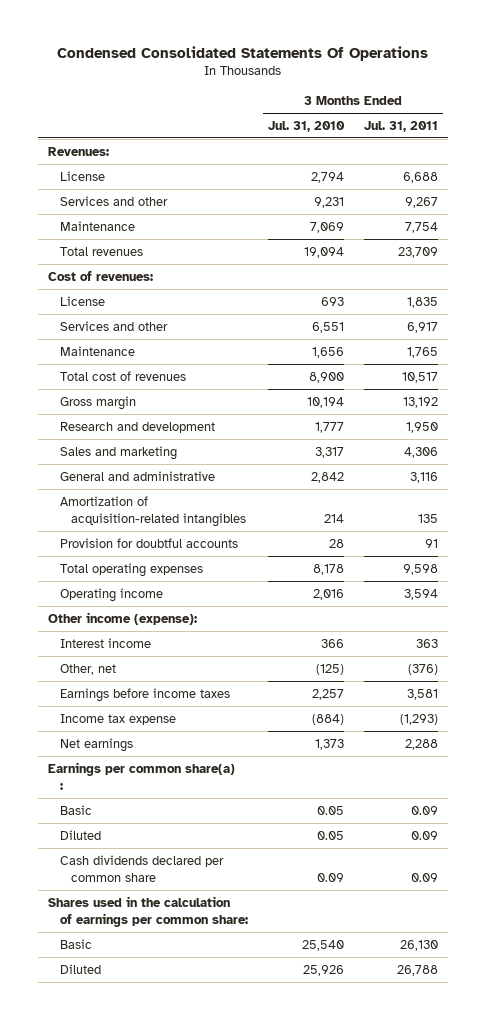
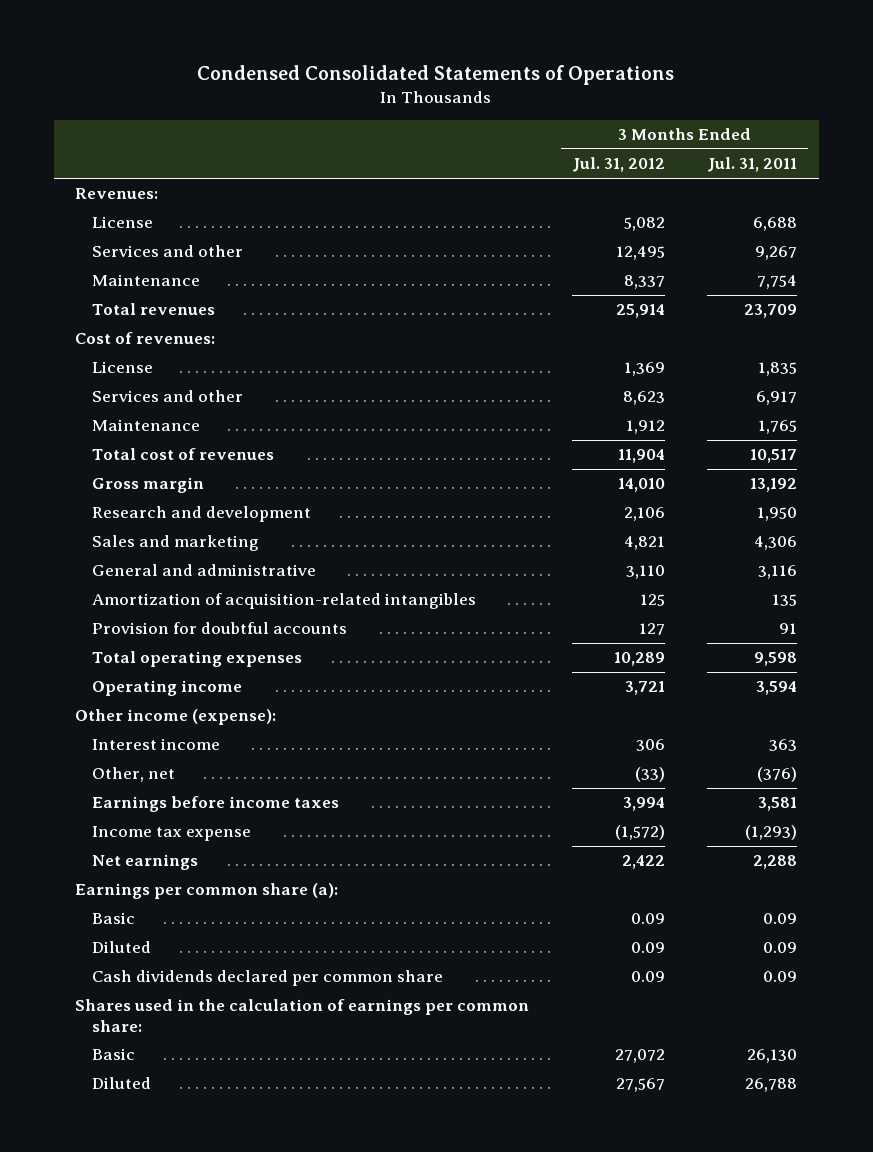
[57,45,429,61] Condensed Consolidated Statements Of Operations -> [197,65,675,86] Condensed Consolidated Statements of Operations
[267,120,345,132] Jul. 31, 2010 -> none
none -> [571,157,665,173] Jul. 31, 2012
[47,761,235,790] Earnings per common share(a) : -> [75,883,339,900] Earnings per common share (a):

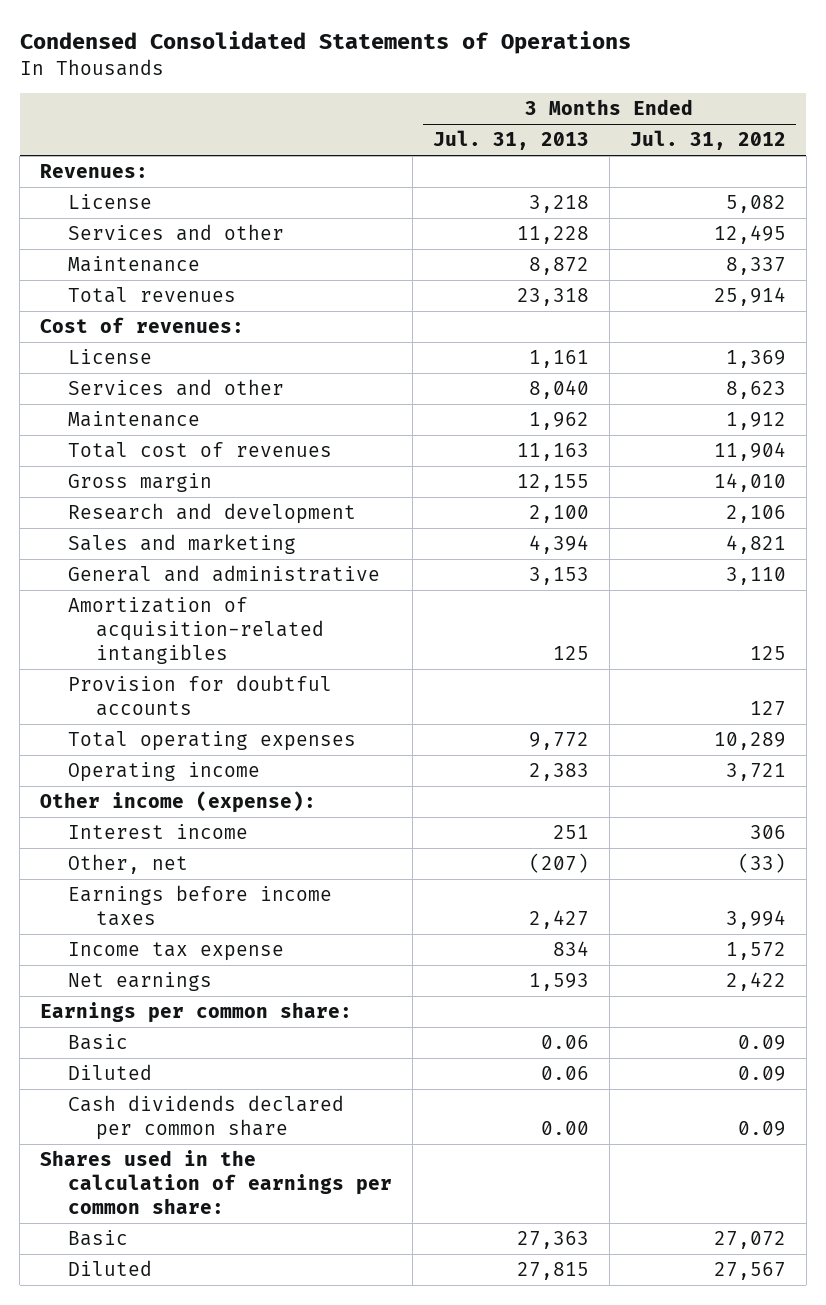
[707,157,798,173] Jul. 31, 2011 -> none
none -> [433,130,590,151] Jul. 31, 2013
[614,825,665,841] (1,572) -> [725,942,786,961] 1,572
[75,883,339,900] Earnings per common share (a): -> [40,1002,353,1024] Earnings per common share:

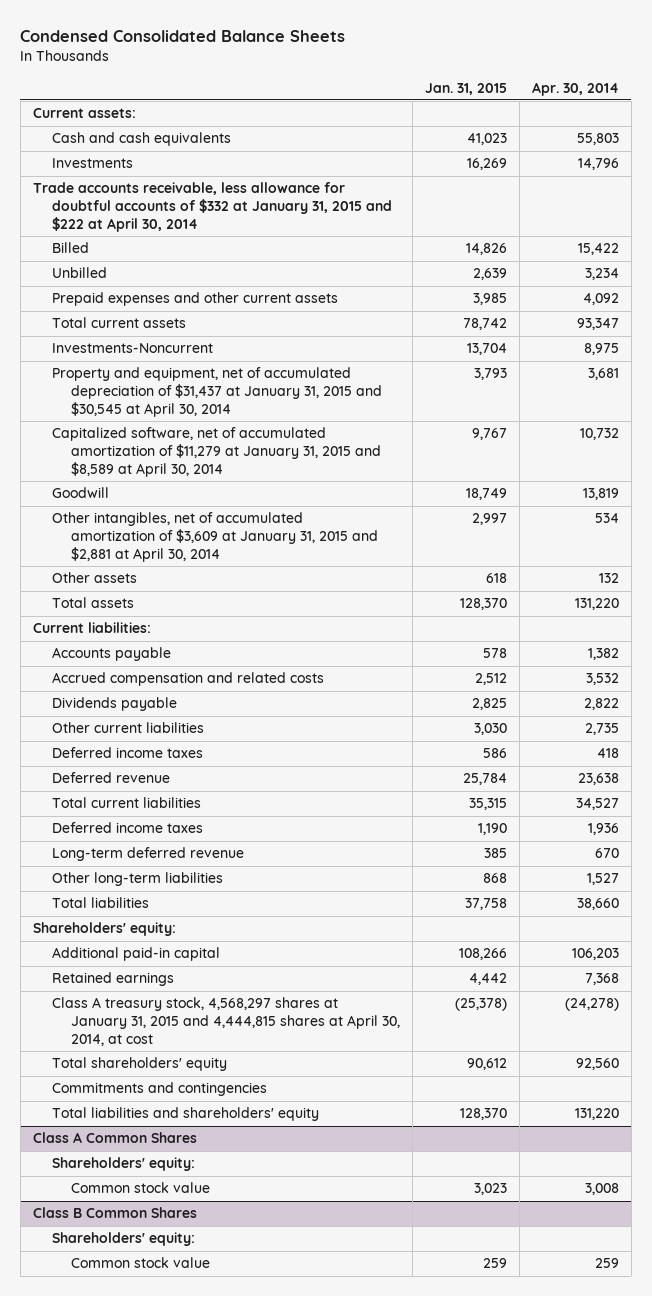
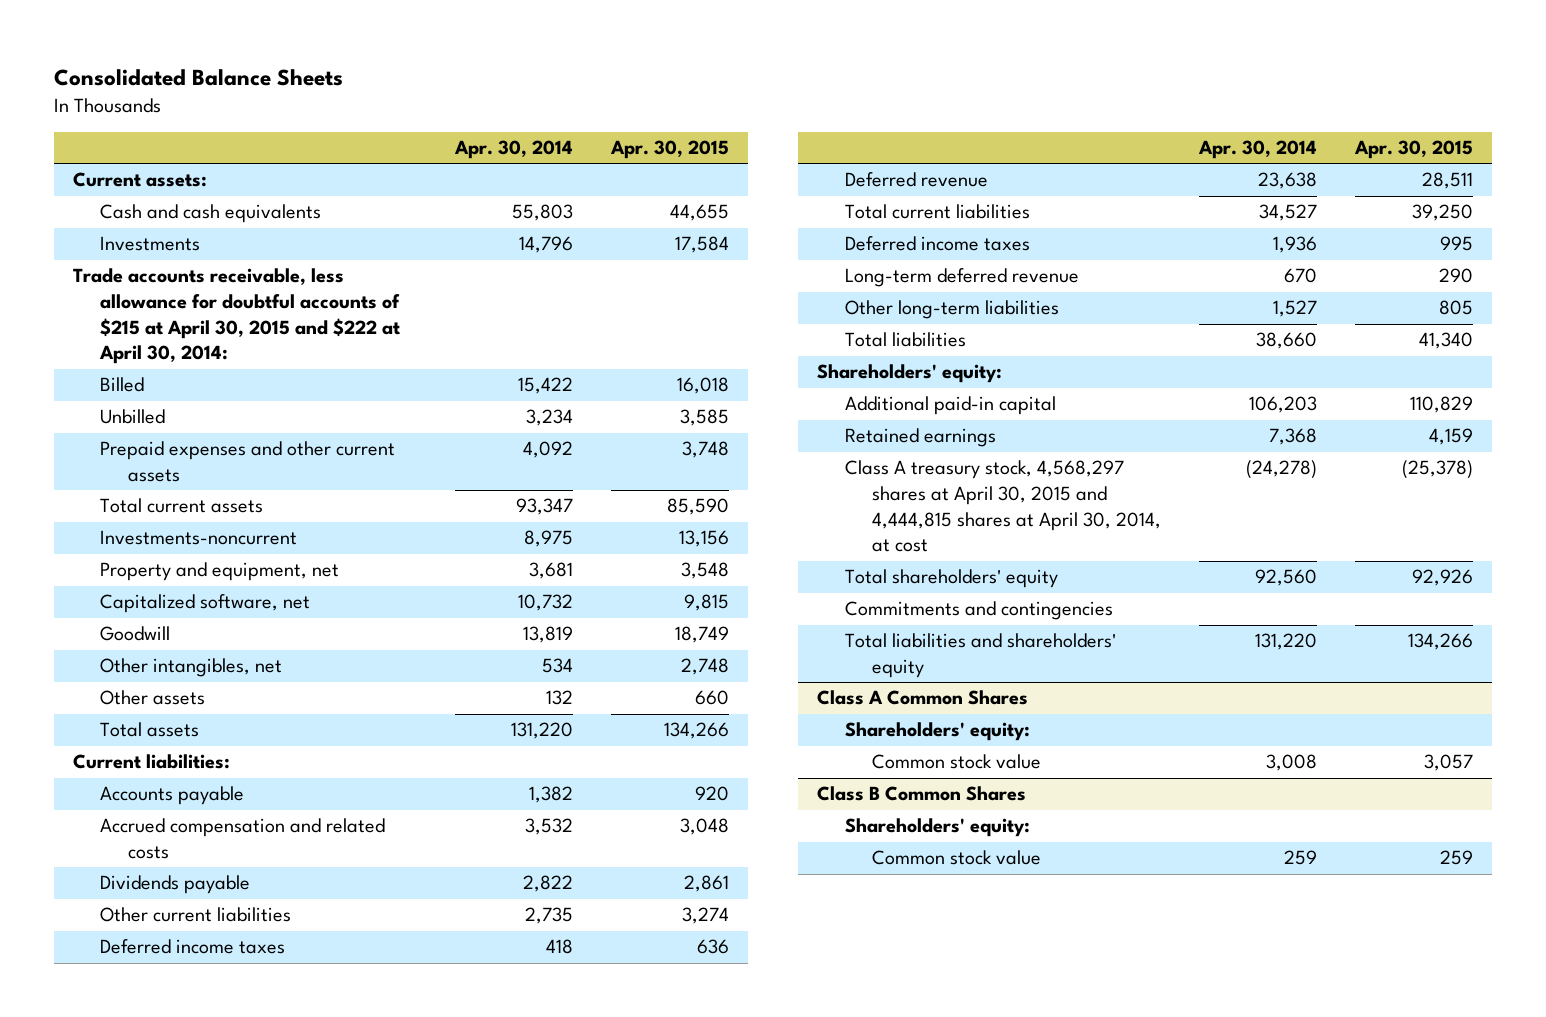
[20,30,346,43] Condensed Consolidated Balance Sheets -> [53,68,343,86] Consolidated Balance Sheets
[424,82,507,95] Jan. 31, 2015 -> none
none -> [609,140,729,160] Apr. 30, 2015
[32,182,392,233] Trade accounts receivable, less allowance for doubtful accounts of $332 at January 31, 2015 and $222 at April 30, 2014 -> [72,268,401,365] Trade accounts receivable, less allowance for doubtful accounts of $215 at April 30, 2015 and $222 at April 30, 2014:
[51,343,213,354] Investments-Noncurrent -> [100,530,298,546] Investments-noncurrent
[51,367,382,418] Property and equipment, net of accumulated depreciation of $31,437 at January 31, 2015 and $30,545 at April 30, 2014 -> [100,562,340,582] Property and equipment, net
[51,427,381,478] Capitalized software, net of accumulated amortization of $11,279 at January 31, 2015 and $8,589 at April 30, 2014 -> [100,594,311,614] Capitalized software, net
[51,512,378,563] Other intangibles, net of accumulated amortization of $3,609 at January 31, 2015 and $2,881 at April 30, 2014 -> [100,658,283,678] Other intangibles, net
[51,997,400,1047] Class A treasury stock, 4,568,297 shares at January 31, 2015 and 4,444,815 shares at April 30, 2014, at cost -> [844,460,1162,553] Class A treasury stock, 4,568,297 shares at April 30, 2015 and 4,444,815 shares at April 30, 2014, at cost

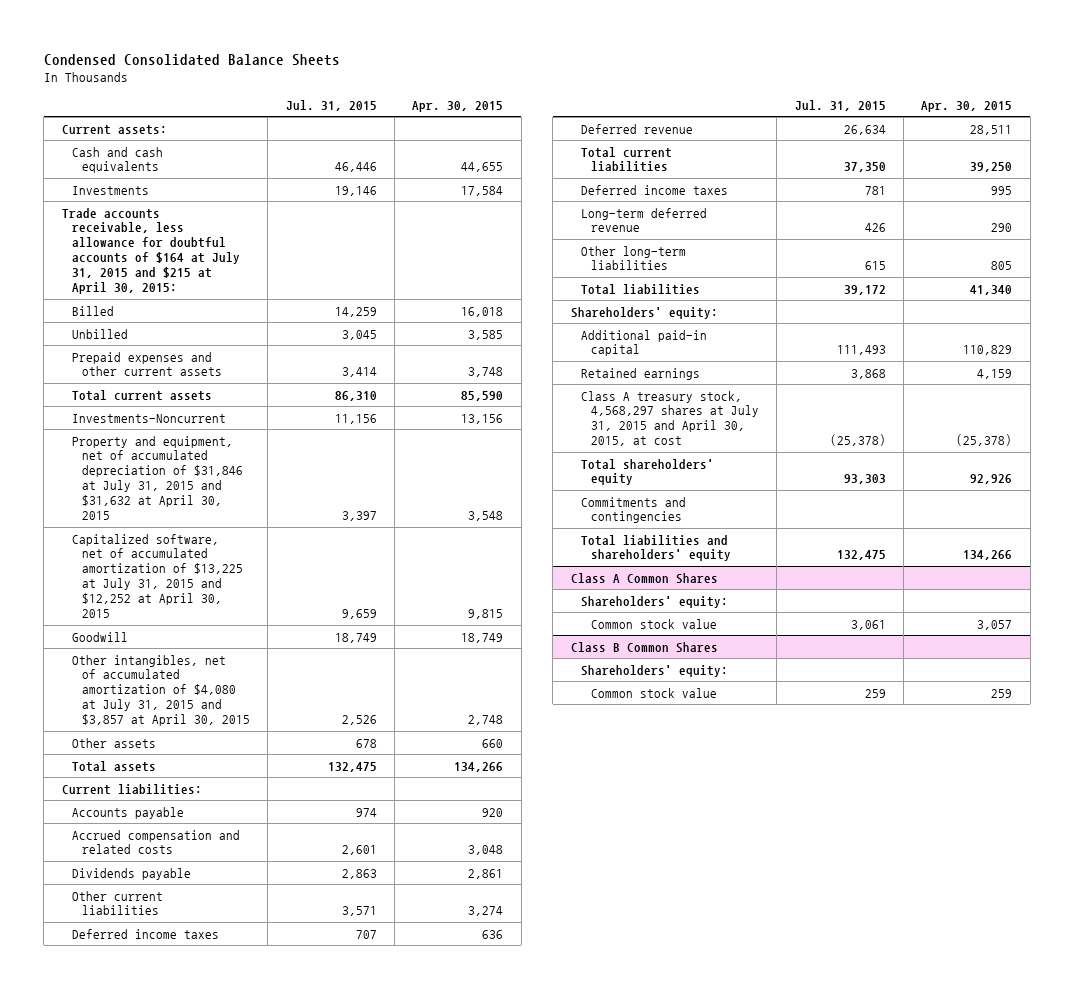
[53,68,343,86] Consolidated Balance Sheets -> [43,53,340,66] Condensed Consolidated Balance Sheets
[454,140,574,160] Apr. 30, 2014 -> none
none -> [285,99,377,111] Jul. 31, 2015
[72,268,401,365] Trade accounts receivable, less allowance for doubtful accounts of $215 at April 30, 2015 and $222 at April 30, 2014: -> [61,207,240,295] Trade accounts receivable, less allowance for doubtful accounts of $164 at July 31, 2015 and $215 at April 30, 2015:
[100,530,298,546] Investments-noncurrent -> [71,413,226,423] Investments-Noncurrent
[100,562,340,582] Property and equipment, net -> [71,435,243,521] Property and equipment, net of accumulated depreciation of $31,846 at July 31, 2015 and $31,632 at April 30, 2015
[100,594,311,614] Capitalized software, net -> [71,533,243,619] Capitalized software, net of accumulated amortization of $13,225 at July 31, 2015 and $12,252 at April 30, 2015
[100,658,283,678] Other intangibles, net -> [71,654,250,727] Other intangibles, net of accumulated amortization of $4,080 at July 31, 2015 and $3,857 at April 30, 2015
[844,460,1162,553] Class A treasury stock, 4,568,297 shares at April 30, 2015 and 4,444,815 shares at April 30, 2014, at cost -> [580,390,760,447] Class A treasury stock, 4,568,297 shares at July 31, 2015 and April 30, 2015, at cost

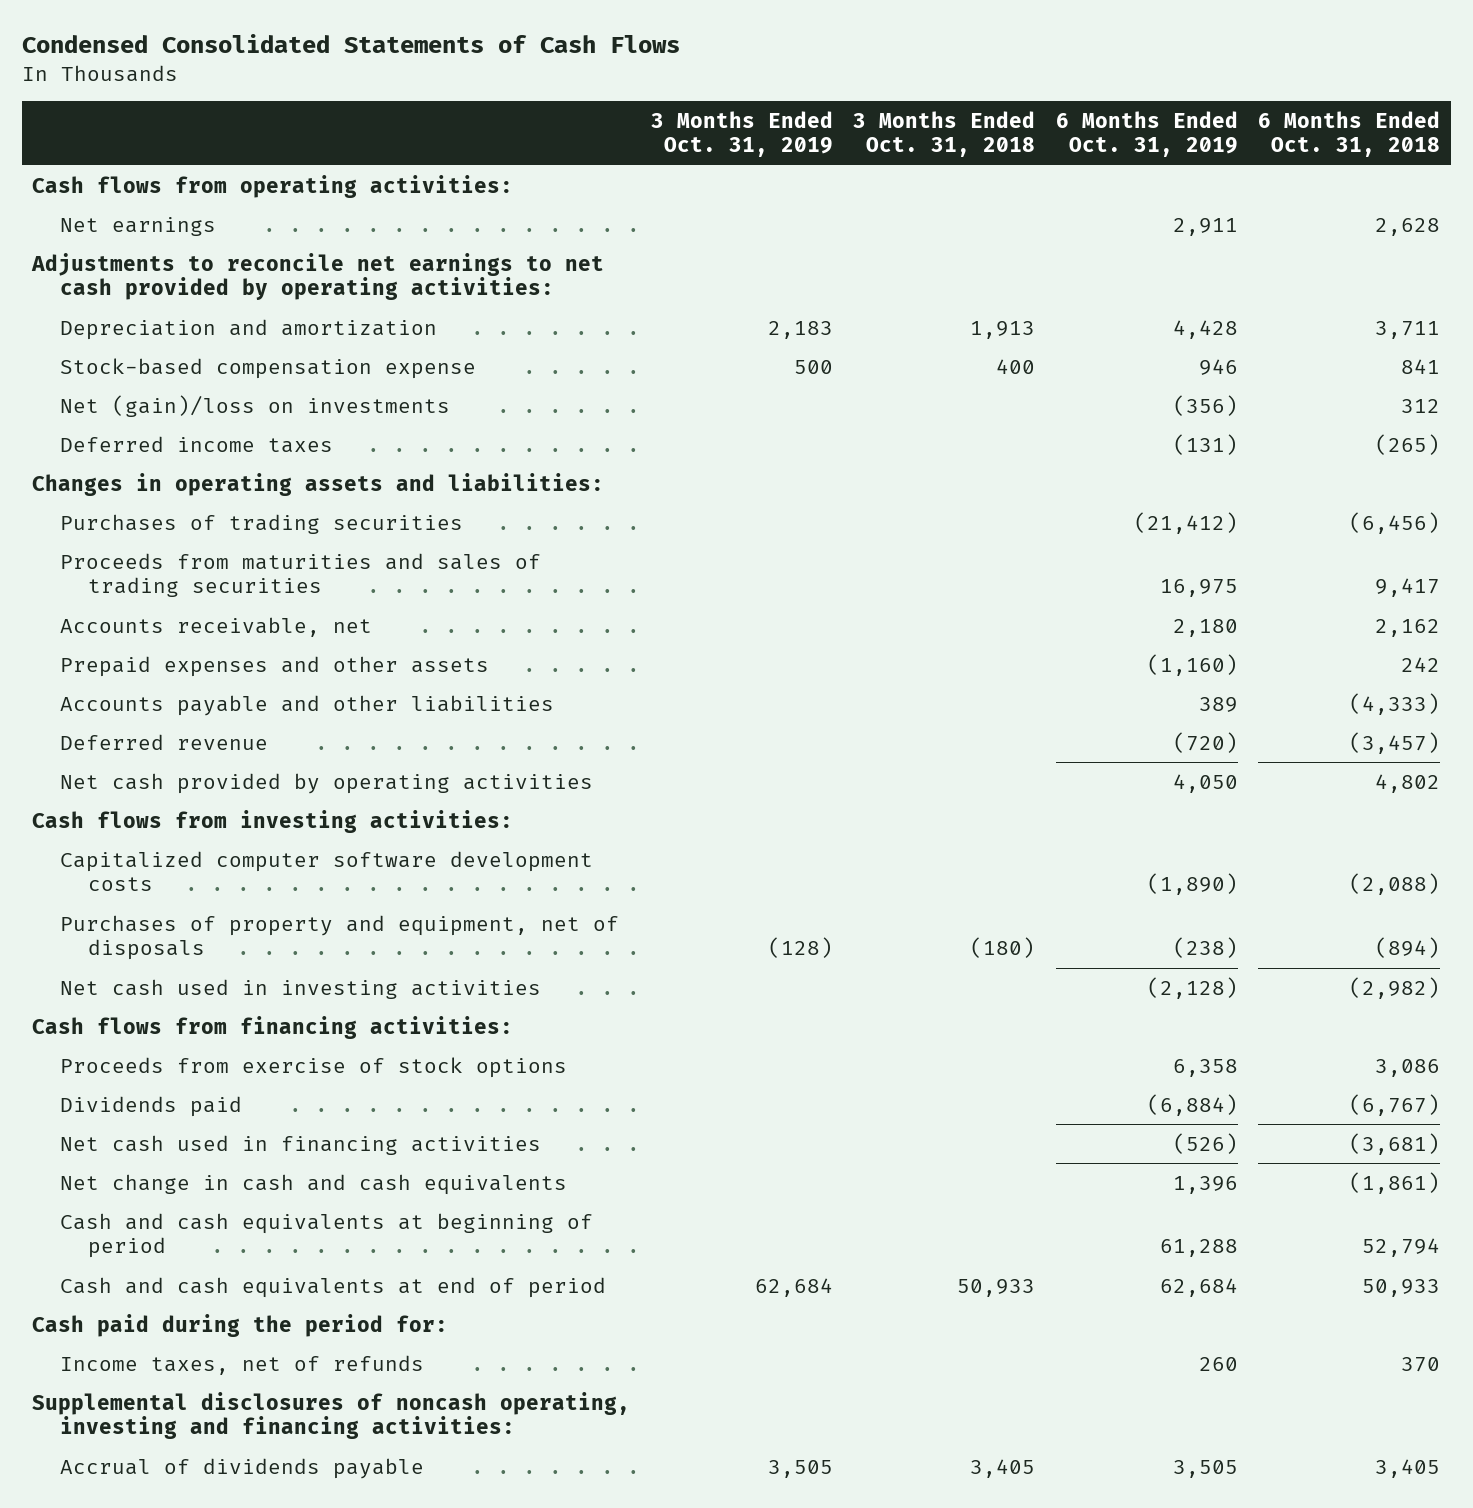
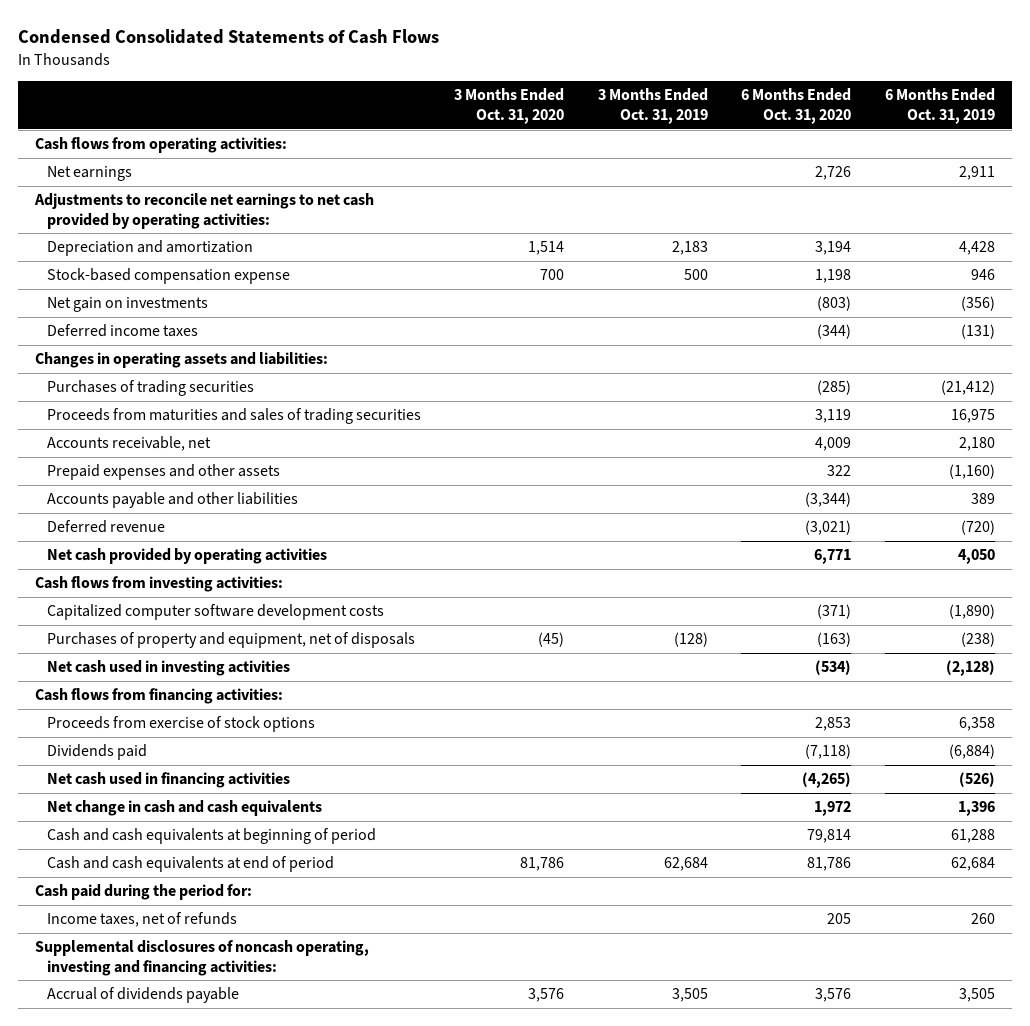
[853,110,1036,158] 3 Months Ended Oct. 31, 2018 -> none
[1258,110,1441,158] 6 Months Ended Oct. 31, 2018 -> none
none -> [454,88,565,125] 3 Months Ended Oct. 31, 2020
none -> [741,88,852,125] 6 Months Ended Oct. 31, 2020
[59,394,450,417] Net (gain)/loss on investments -> [46,297,208,313] Net gain on investments

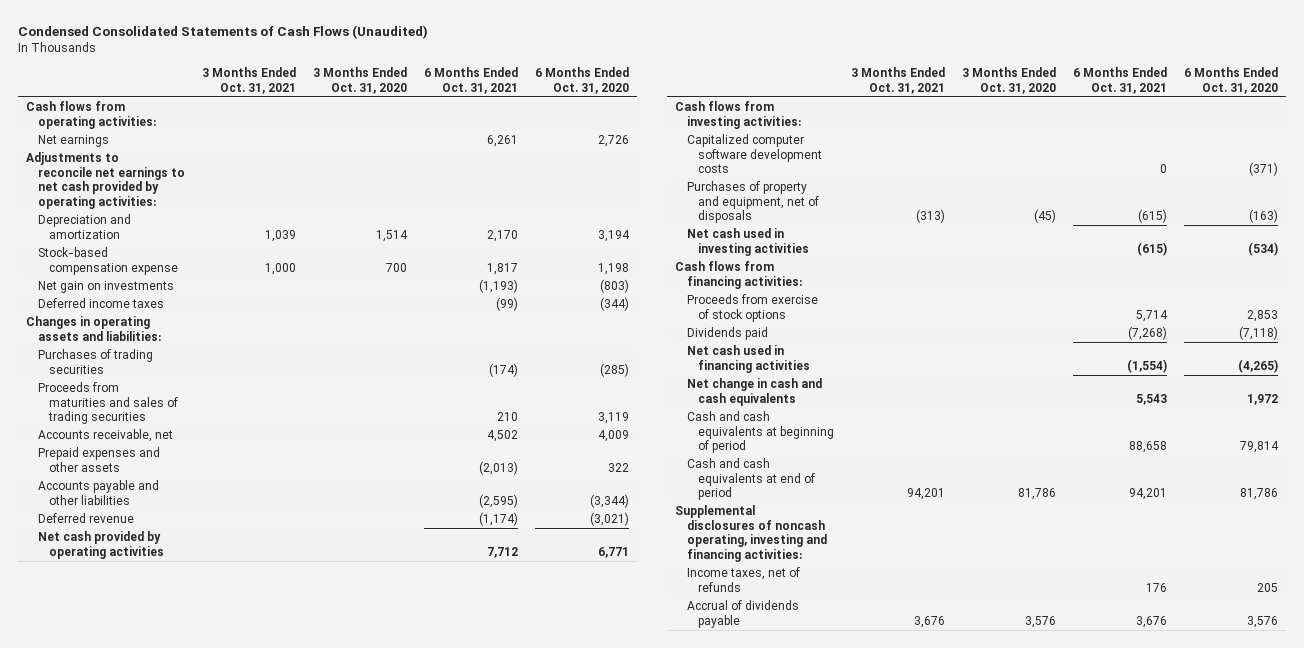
[18,29,440,45] Condensed Consolidated Statements of Cash Flows -> [17,25,428,40] Condensed Consolidated Statements of Cash Flows (Unaudited)
[597,88,708,125] 3 Months Ended Oct. 31, 2019 -> none
[884,88,995,125] 6 Months Ended Oct. 31, 2019 -> none
none -> [201,67,296,94] 3 Months Ended Oct. 31, 2021
none -> [423,67,518,94] 6 Months Ended Oct. 31, 2021
[35,884,253,901] Cash paid during the period for: -> none
[46,912,237,928] Income taxes, net of refunds -> [686,567,800,592] Income taxes, net of refunds

